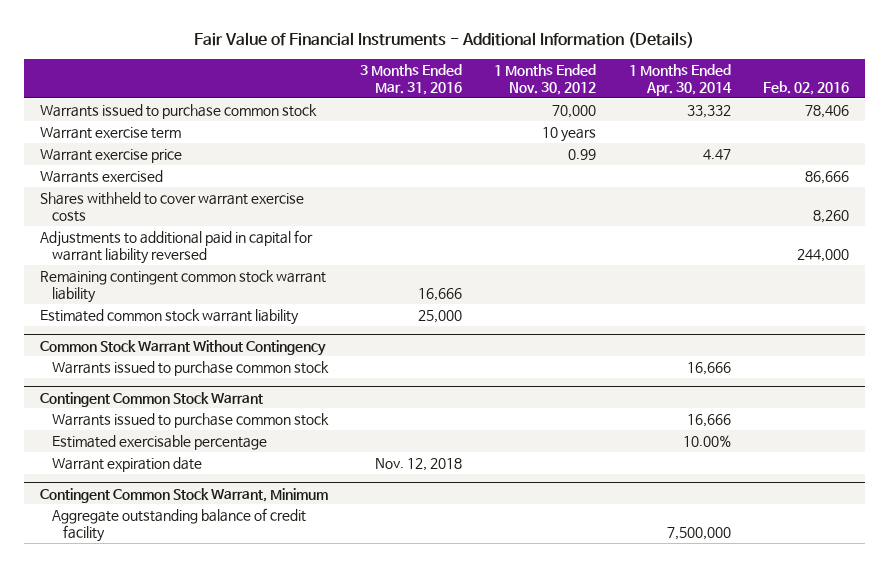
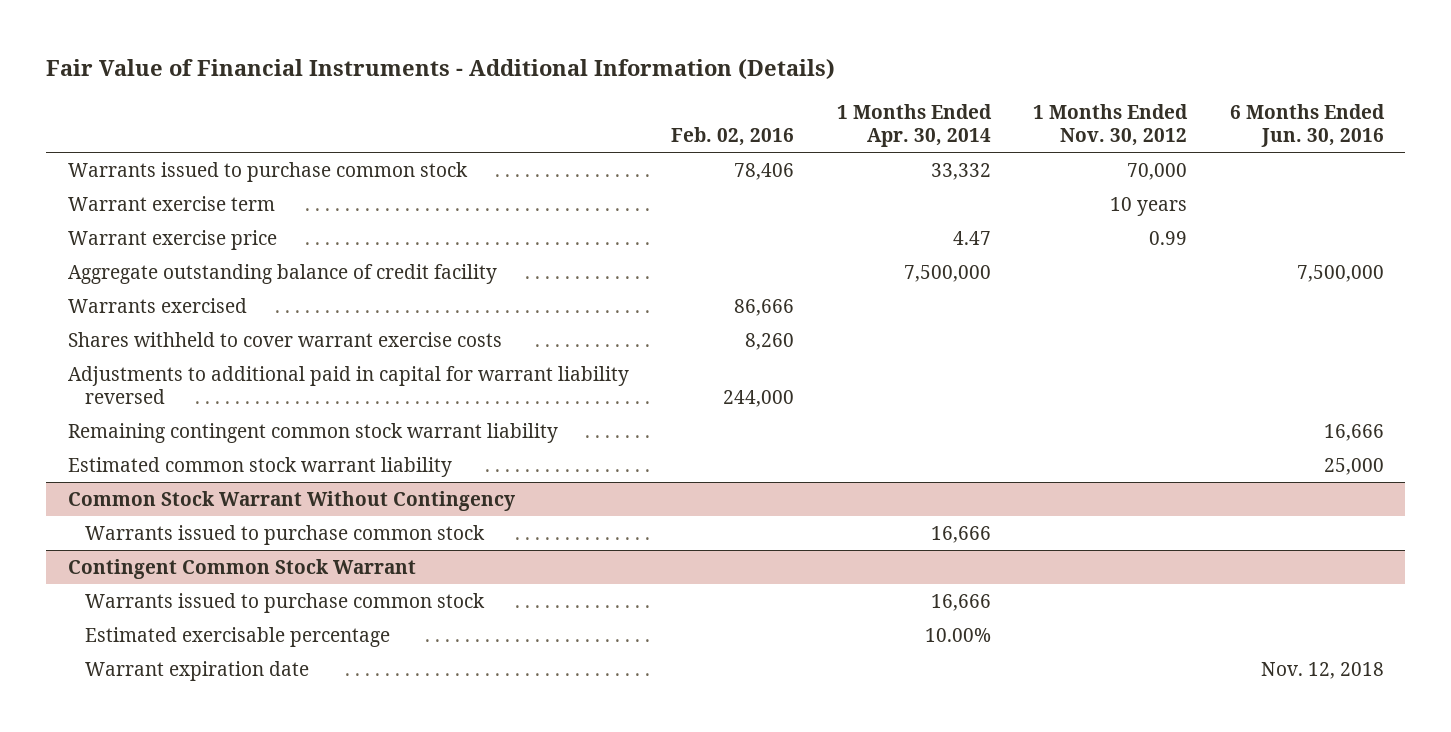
[360,63,463,96] 3 Months Ended Mar. 31, 2016 -> none
none -> [1229,103,1385,148] 6 Months Ended Jun. 30, 2016
none -> [67,263,497,284] Aggregate outstanding balance of credit facility
[39,487,328,503] Contingent Common Stock Warrant, Minimum -> none
[51,507,306,543] Aggregate outstanding balance of credit facility -> none

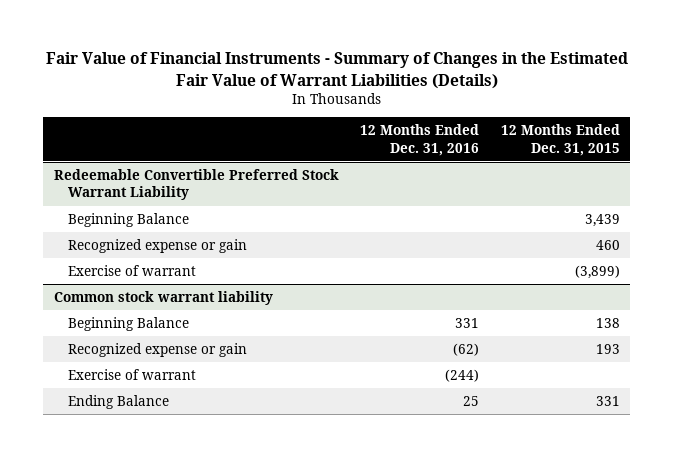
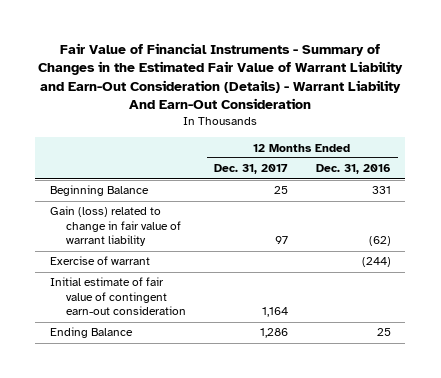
[45,52,628,89] Fair Value of Financial Instruments - Summary of Changes in the Estimated Fair Value of Warrant Liabilities (Details) -> [38,42,404,110] Fair Value of Financial Instruments - Summary of Changes in the Estimated Fair Value of Warrant Liability and Earn-Out Consideration (Details) - Warrant Liability And Earn-Out Consideration
[500,124,620,156] 12 Months Ended Dec. 31, 2015 -> none
none -> [213,164,288,175] Dec. 31, 2017
[54,169,340,201] Redeemable Convertible Preferred Stock Warrant Liability -> none
[68,213,190,228] Beginning Balance -> none
[68,239,248,254] Recognized expense or gain -> none
[68,265,197,277] Exercise of warrant -> none
[54,291,274,306] Common stock warrant liability -> none
[68,343,248,358] Recognized expense or gain -> [49,206,181,247] Gain (loss) related to change in fair value of warrant liability
none -> [49,277,186,316] Initial estimate of fair value of contingent earn-out consideration

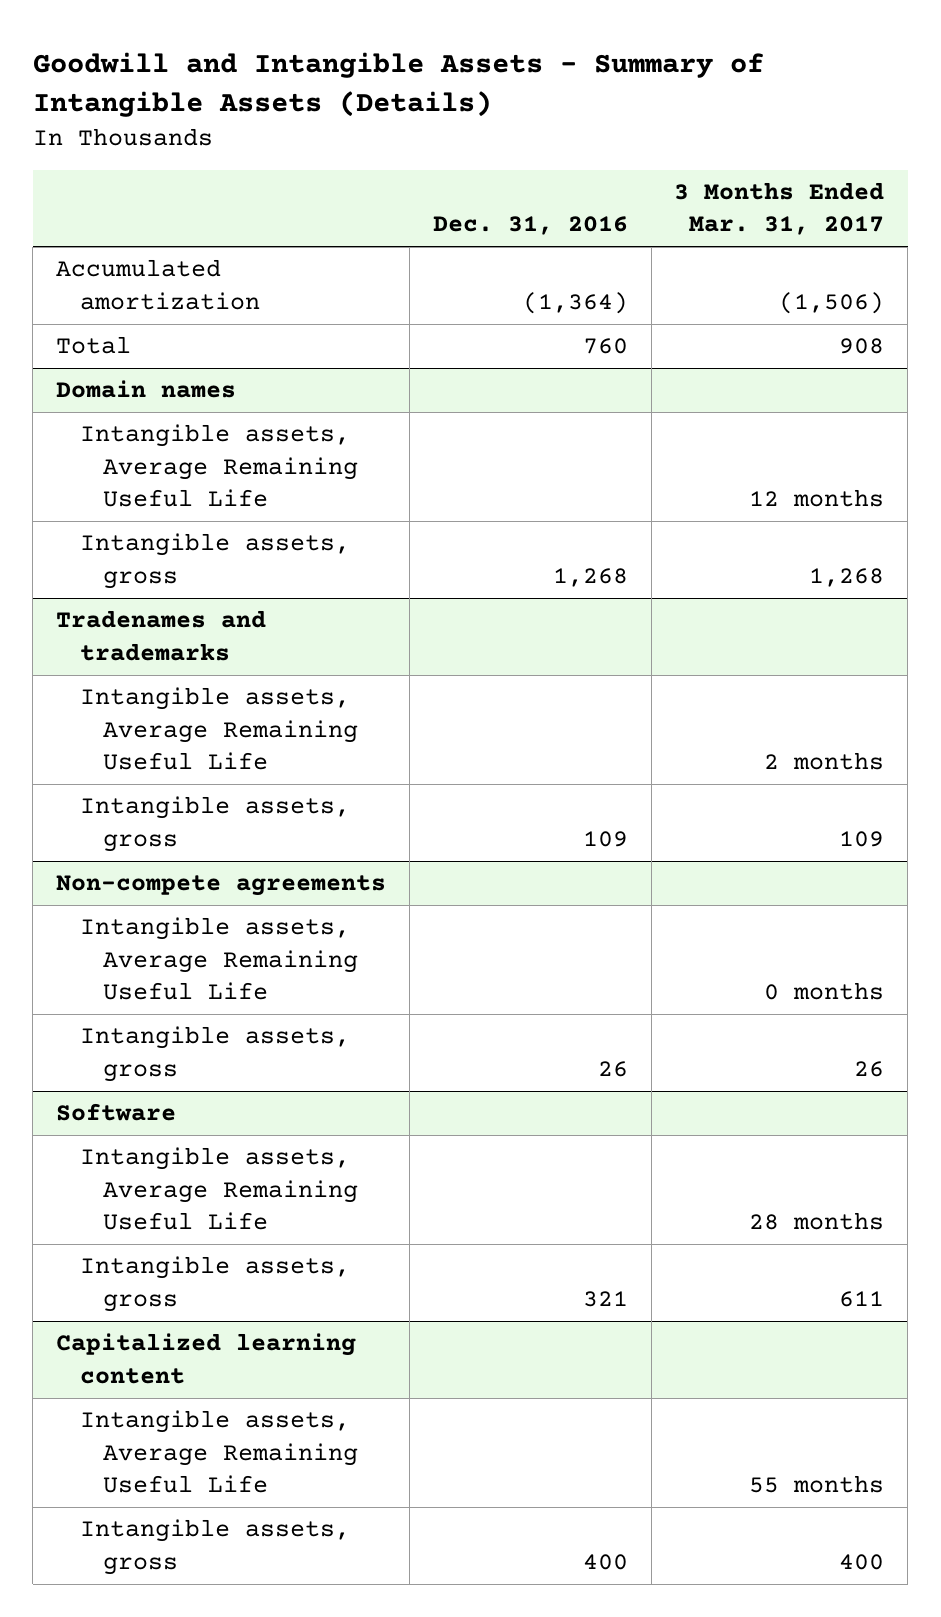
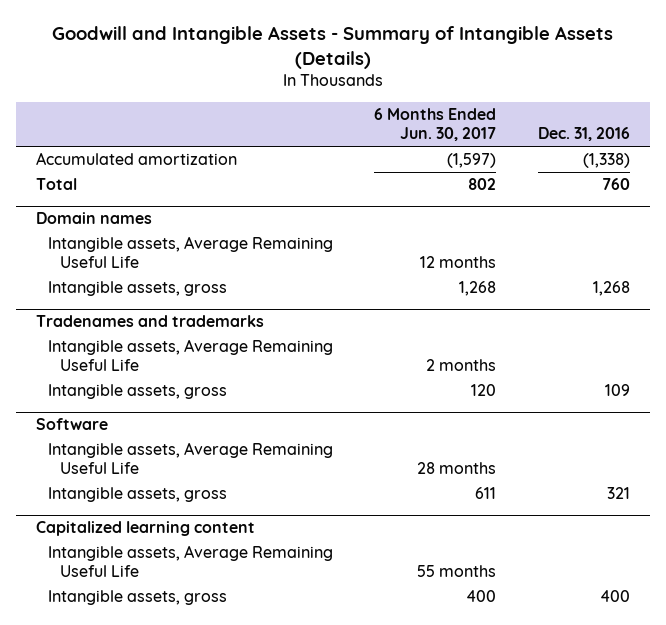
[674,181,885,236] 3 Months Ended Mar. 31, 2017 -> none
none -> [374,108,497,142] 6 Months Ended Jun. 30, 2017
[522,291,628,314] (1,364) -> [582,153,630,169] (1,338)
[56,875,387,897] Non-compete agreements -> none
[79,917,359,1001] Intangible assets, Average Remaining Useful Life -> none
[79,1026,350,1082] Intangible assets, gross -> none

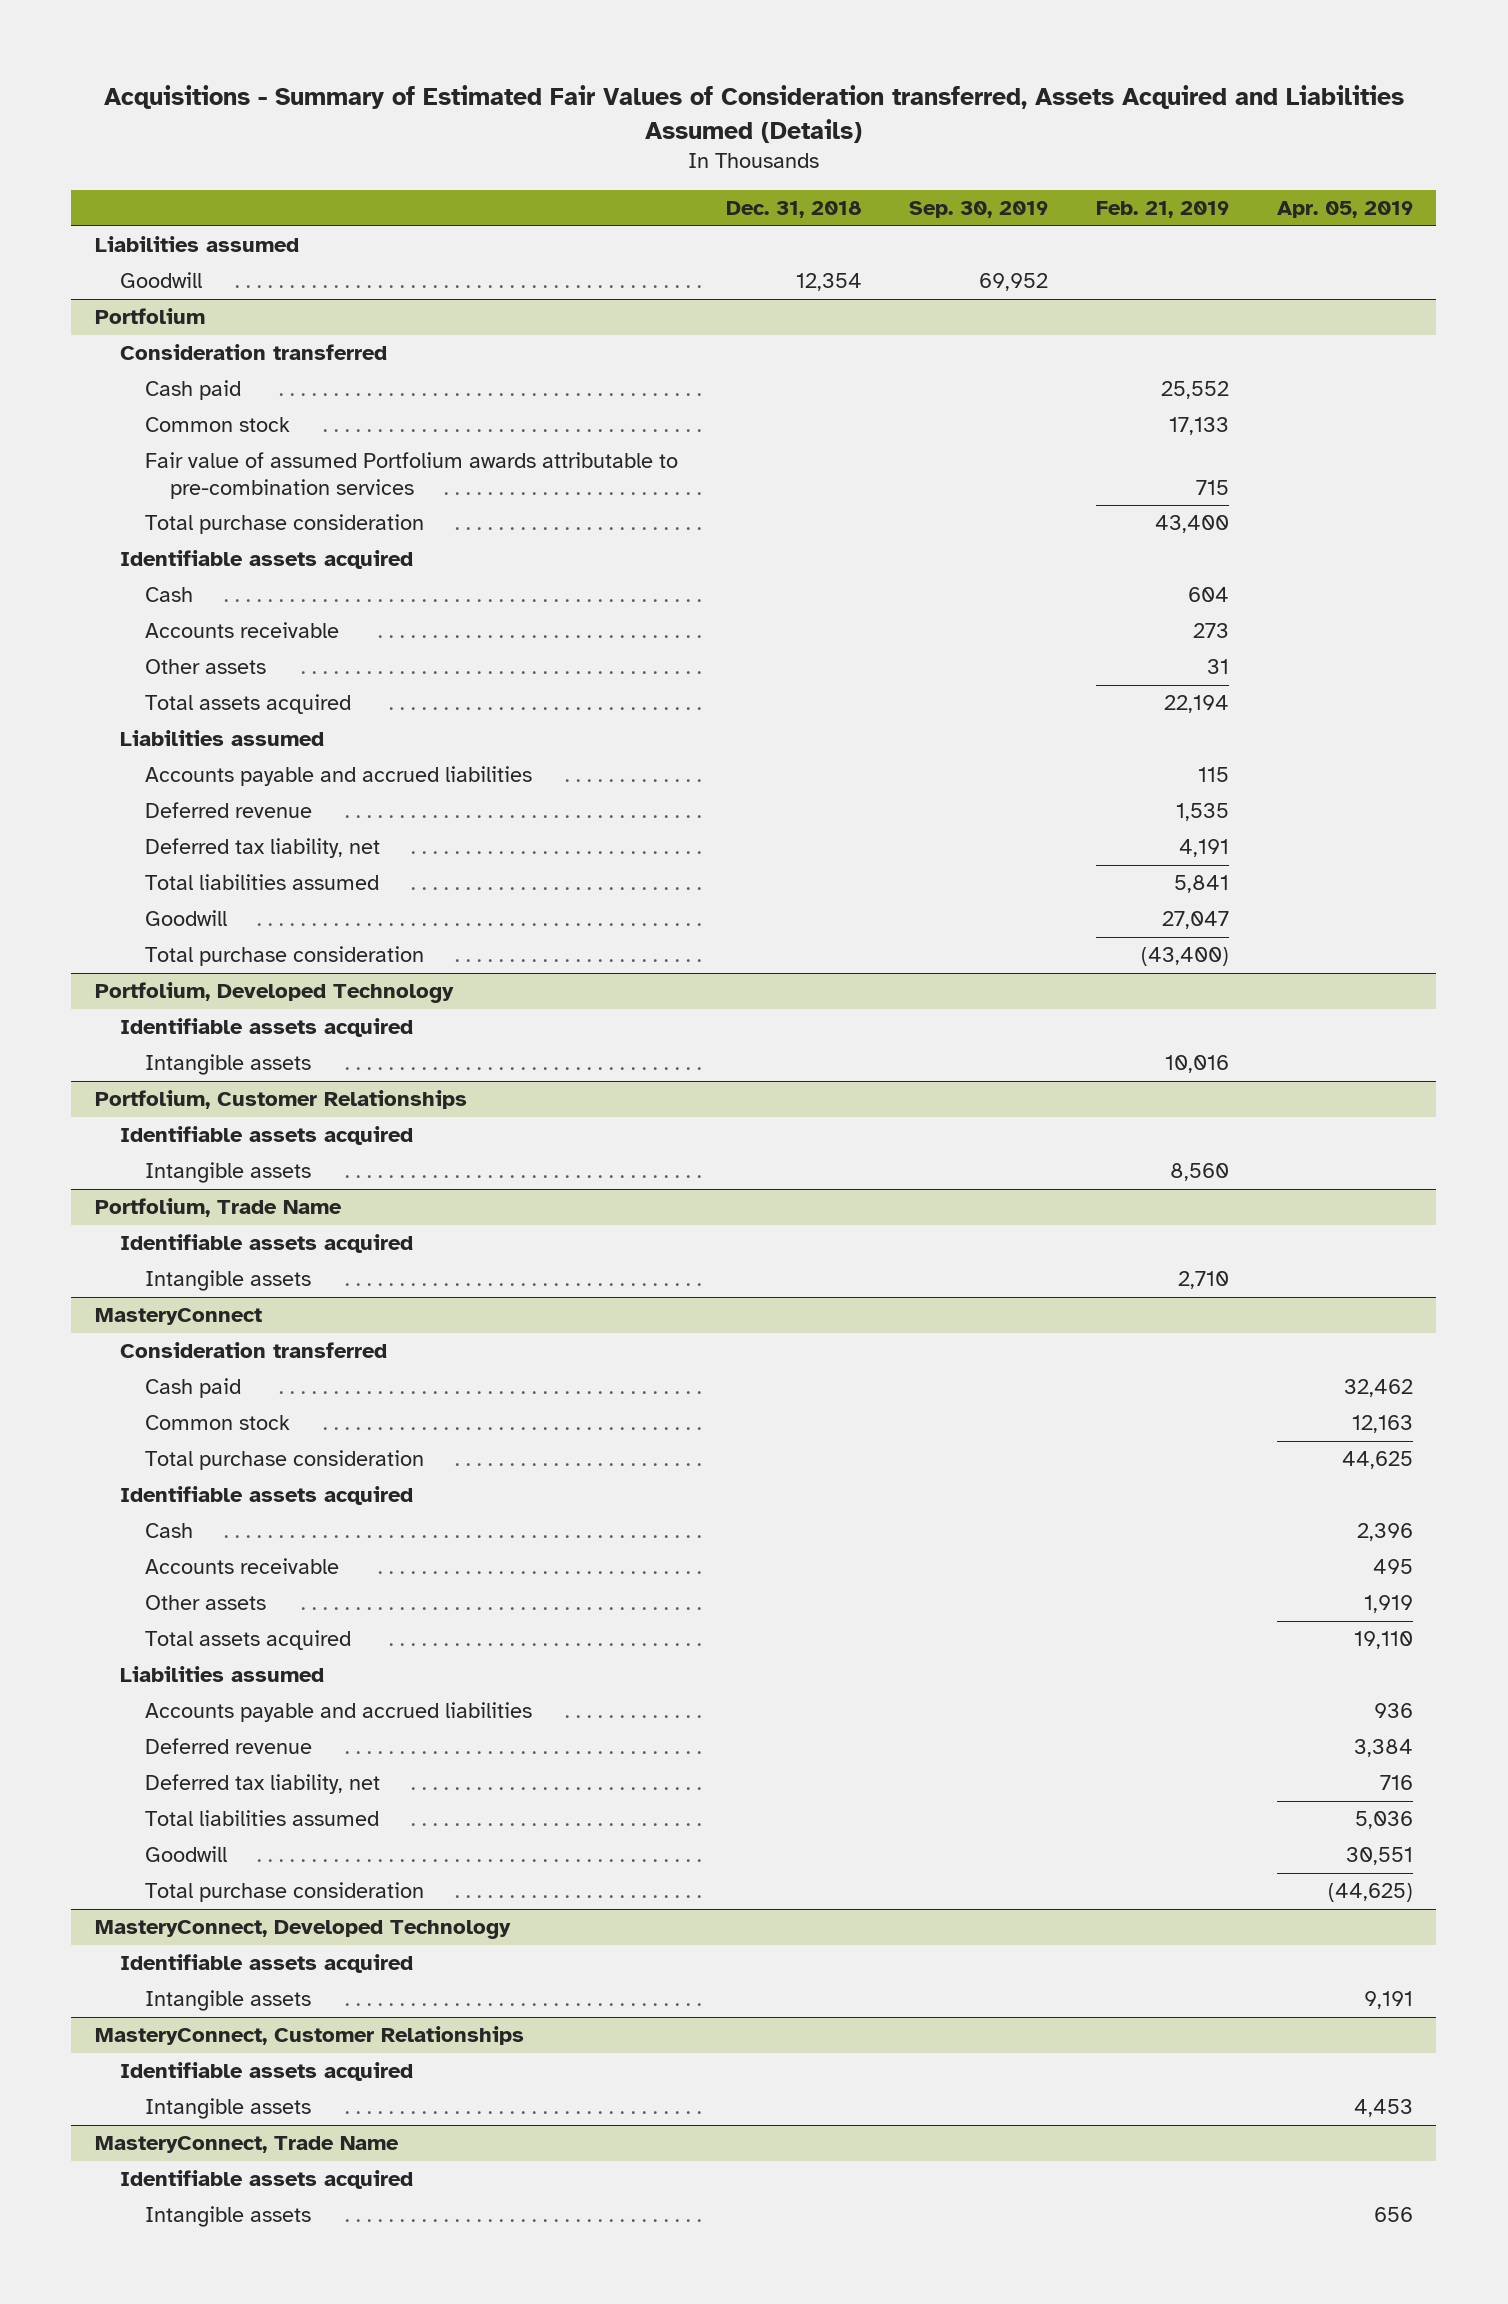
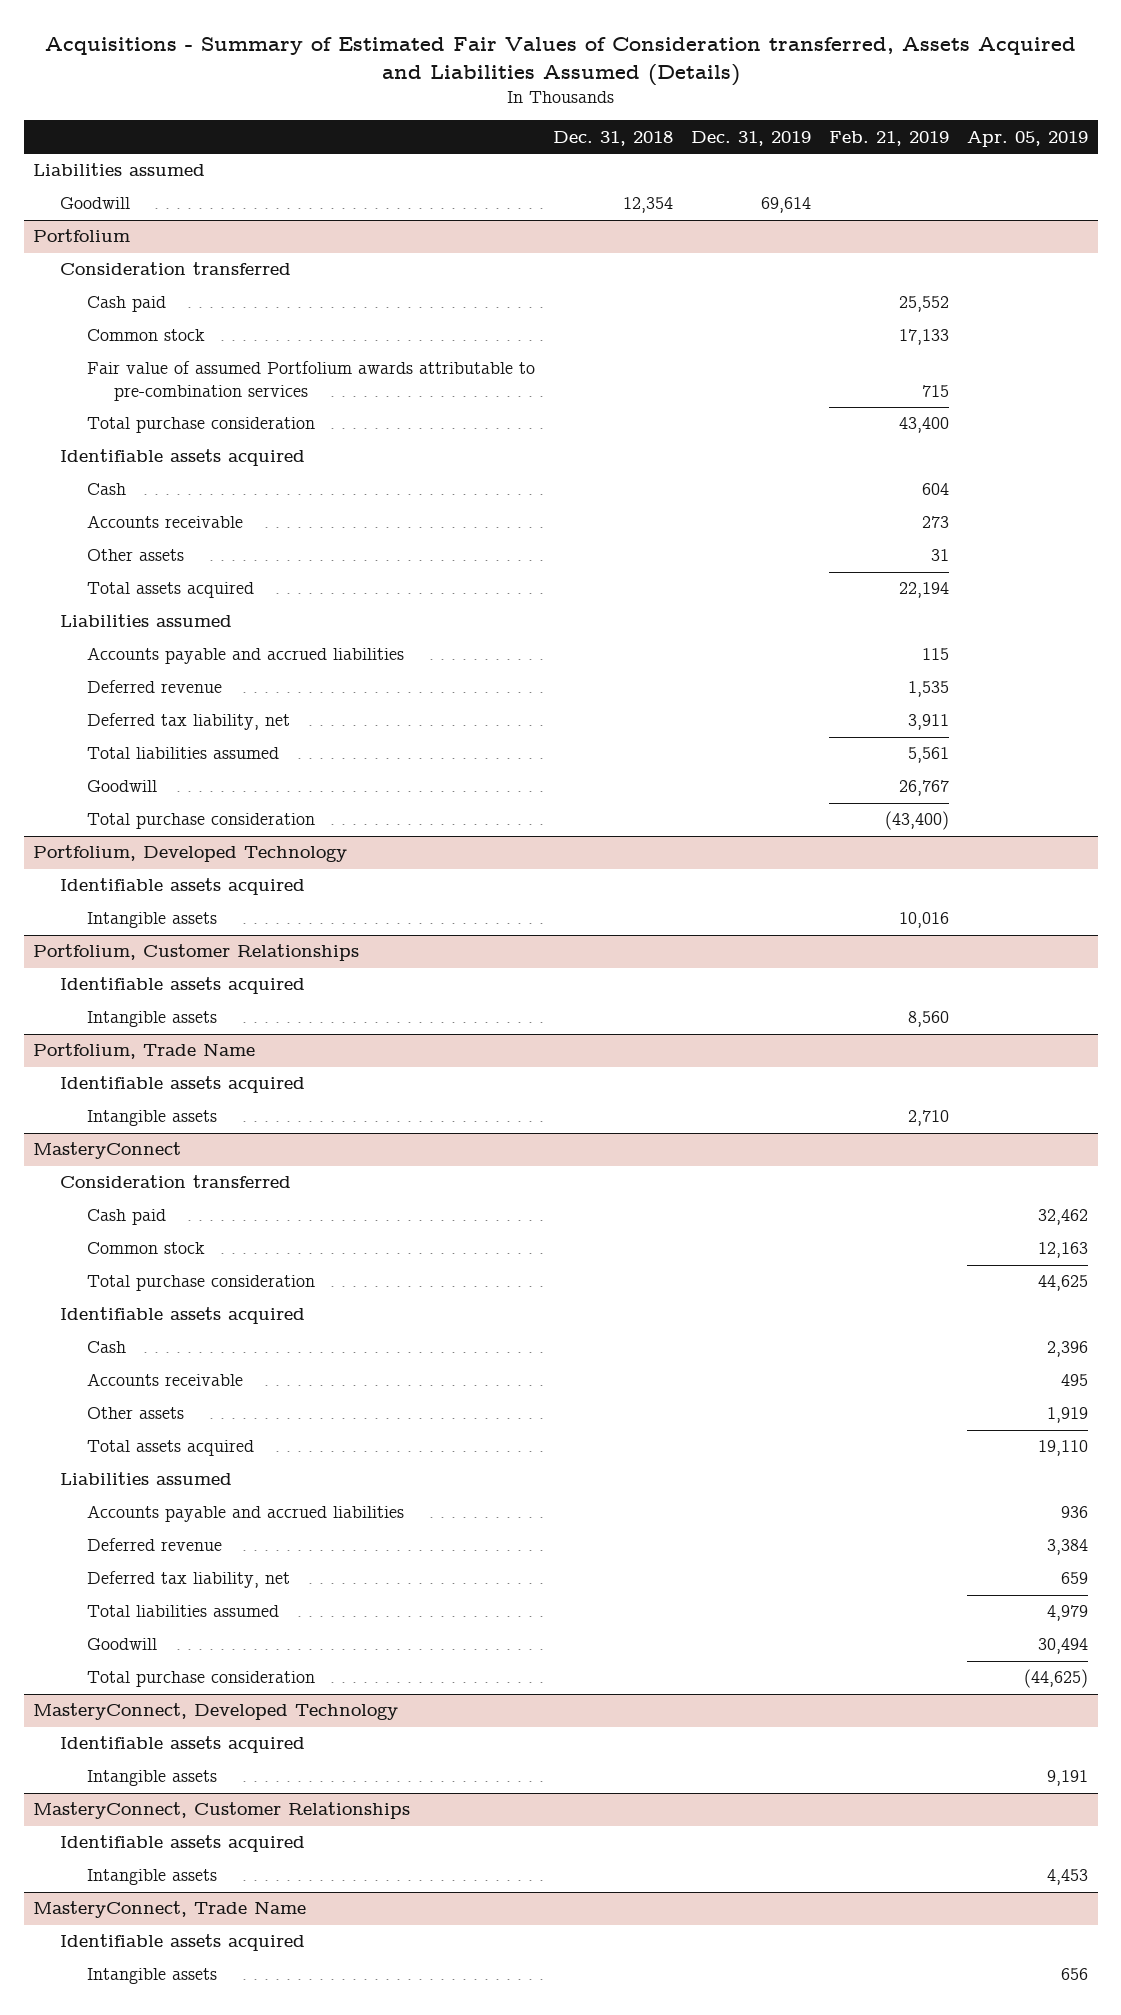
[909,201,1049,219] Sep. 30, 2019 -> none
none -> [691,130,812,146] Dec. 31, 2019
[1178,839,1229,858] 4,191 -> [908,714,950,731] 3,911
[1173,875,1229,894] 5,841 -> [908,747,950,764] 5,561
[1161,911,1229,930] 27,047 -> [899,780,950,797] 26,767
[1379,1775,1413,1791] 716 -> [1061,1572,1089,1585] 659
[1354,1811,1413,1830] 5,036 -> [1047,1605,1089,1622] 4,979
[1345,1847,1413,1866] 30,551 -> [1038,1638,1089,1655] 30,494

